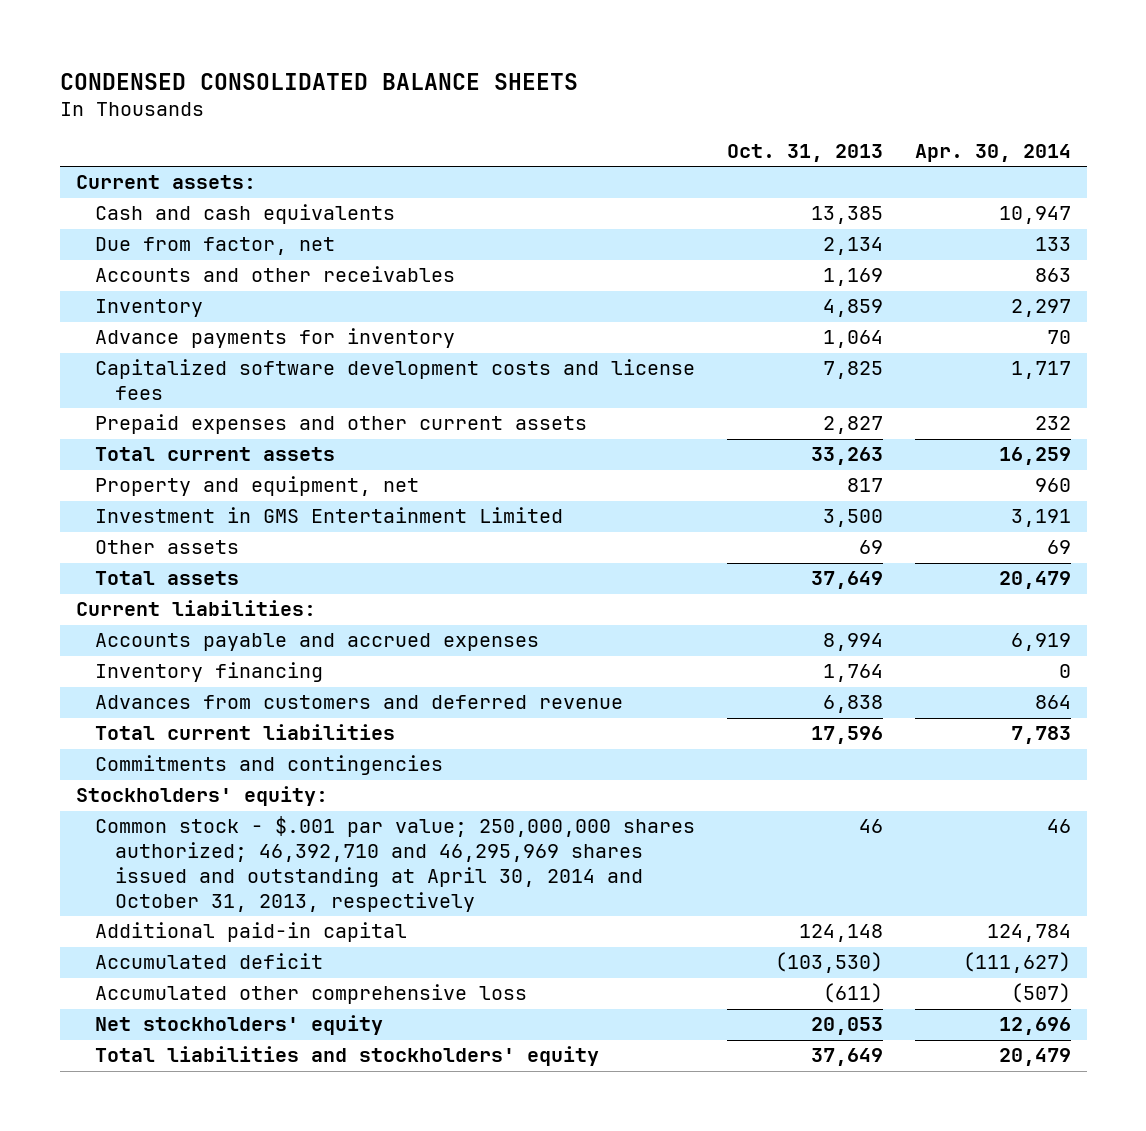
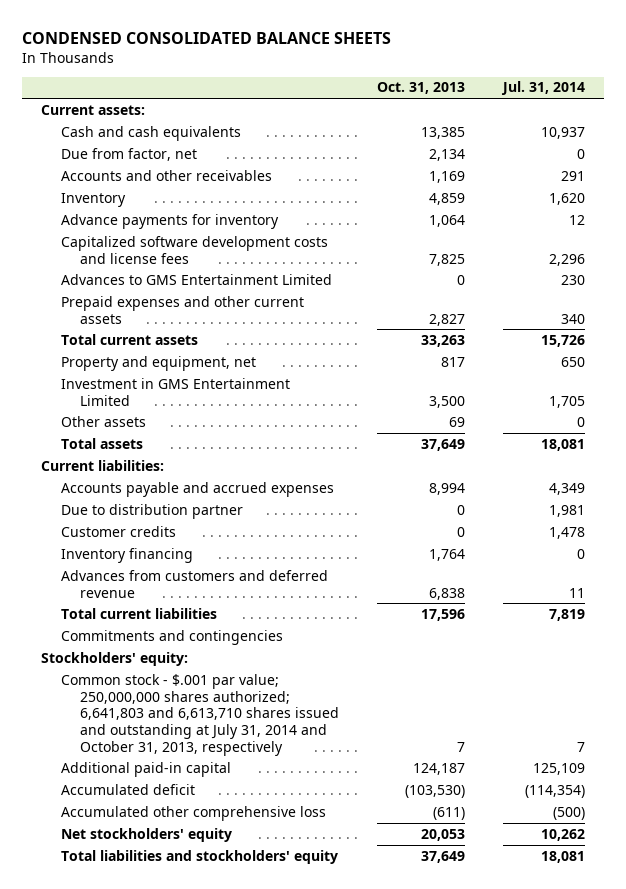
[914,143,1071,162] Apr. 30, 2014 -> none
none -> [500,81,585,96] Jul. 31, 2014
none -> [60,273,332,285] Advances to GMS Entertainment Limited
none -> [60,503,243,519] Due to distribution partner
none -> [60,525,176,537] Customer credits
[95,816,696,912] Common stock - $.001 par value; 250,000,000 shares authorized; 46,392,710 and 46,295,969 shares issued and outstanding at April 30, 2014 and October 31, 2013, respectively -> [60,673,340,756] Common stock - $.001 par value; 250,000,000 shares authorized; 6,641,803 and 6,613,710 shares issued and outstanding at July 31, 2014 and October 31, 2013, respectively
[858,819,883,834] 46 -> [456,741,465,752] 7
[798,924,883,943] 124,148 -> [412,762,465,775] 124,187

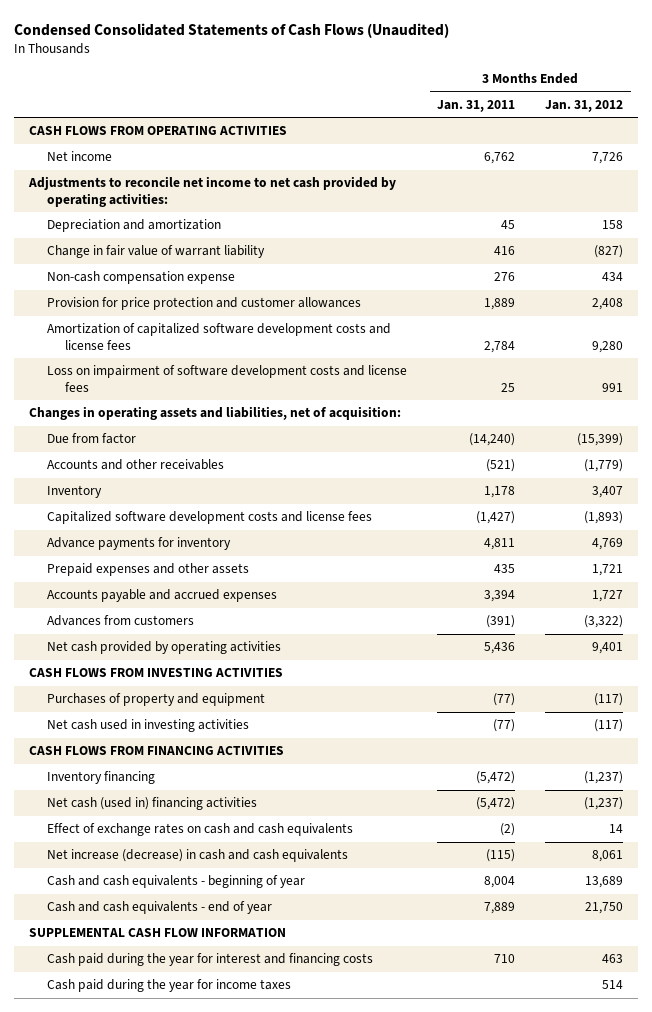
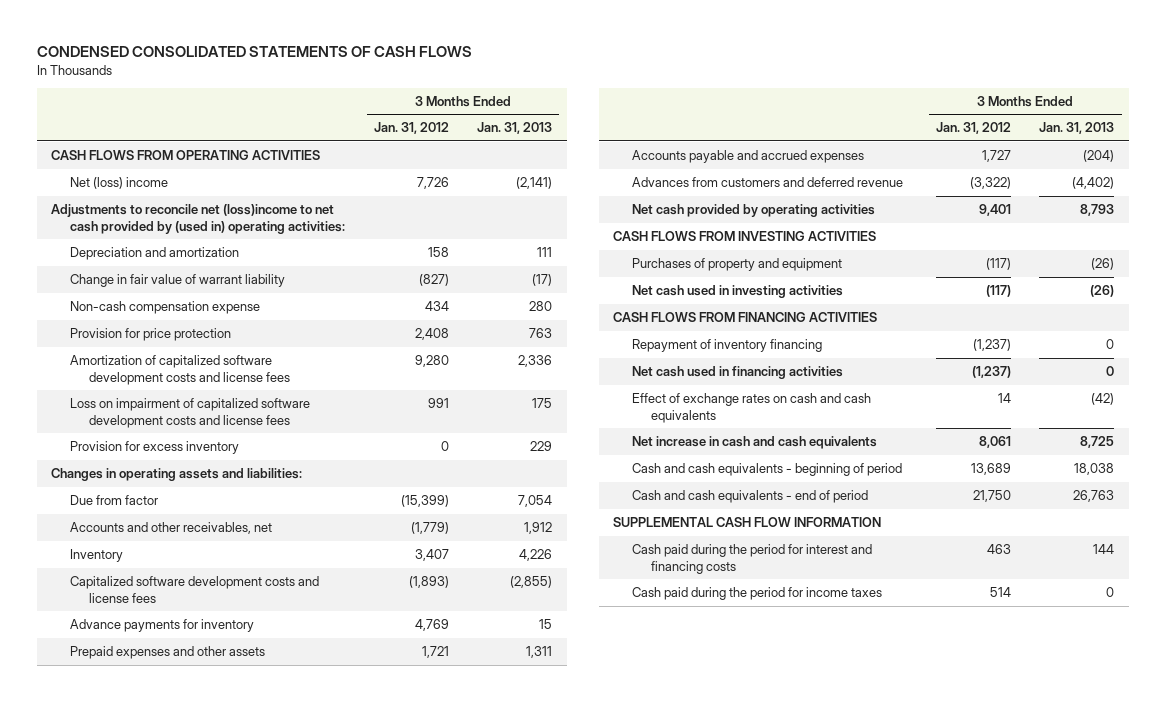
[14,22,450,38] Condensed Consolidated Statements of Cash Flows (Unaudited) -> [36,46,472,58] CONDENSED CONSOLIDATED STATEMENTS OF CASH FLOWS
[437,100,516,113] Jan. 31, 2011 -> none
none -> [477,122,553,135] Jan. 31, 2013
[47,151,113,162] Net income -> [70,177,169,190] Net (loss) income
[28,176,397,207] Adjustments to reconcile net income to net cash provided by operating activities: -> [51,204,346,234] Adjustments to reconcile net (loss)income to net cash provided by (used in) operating activities:
[47,297,362,311] Provision for price protection and customer allowances -> [70,328,232,342] Provision for price protection
[47,365,408,392] Loss on impairment of software development costs and license fees -> [70,398,311,428] Loss on impairment of capitalized software development costs and license fees
none -> [70,441,240,455] Provision for excess inventory
[29,406,402,421] Changes in operating assets and liabilities, net of acquisition: -> [51,468,303,482] Changes in operating assets and liabilities:
[47,459,225,471] Accounts and other receivables -> [70,522,273,535] Accounts and other receivables, net
[47,615,195,627] Advances from customers -> [632,177,904,188] Advances from customers and deferred revenue
[47,771,156,785] Inventory financing -> [632,339,823,353] Repayment of inventory financing
[47,797,258,811] Net cash (used in) financing activities -> [632,366,844,380] Net cash used in financing activities
[47,849,349,863] Net increase (decrease) in cash and cash equivalents -> [632,436,878,450] Net increase in cash and cash equivalents
[47,875,306,889] Cash and cash equivalents - beginning of year -> [632,463,903,477] Cash and cash equivalents - beginning of period
[47,901,273,915] Cash and cash equivalents - end of year -> [632,490,869,504] Cash and cash equivalents - end of period
[47,953,374,967] Cash paid during the year for interest and financing costs -> [632,544,873,574] Cash paid during the period for interest and financing costs
[47,979,292,993] Cash paid during the year for income taxes -> [632,587,883,601] Cash paid during the period for income taxes

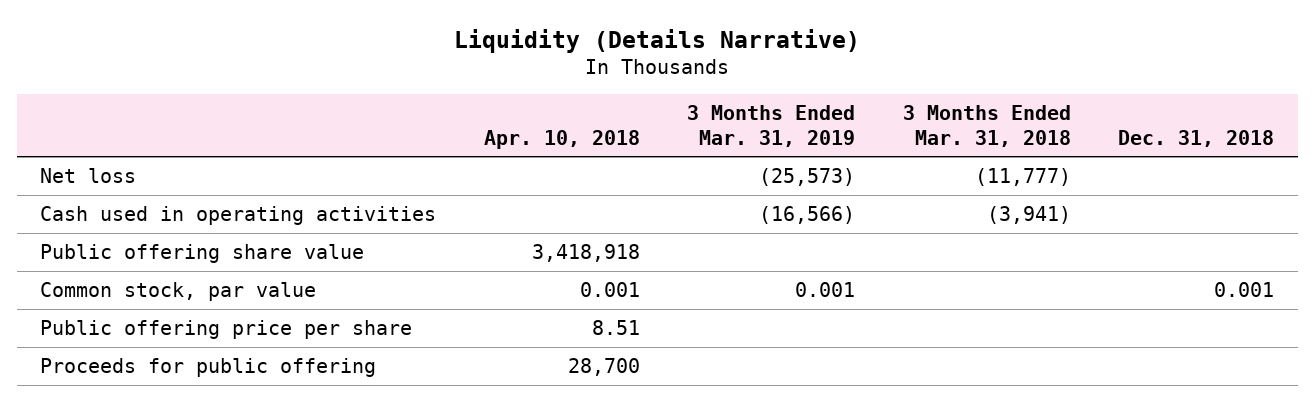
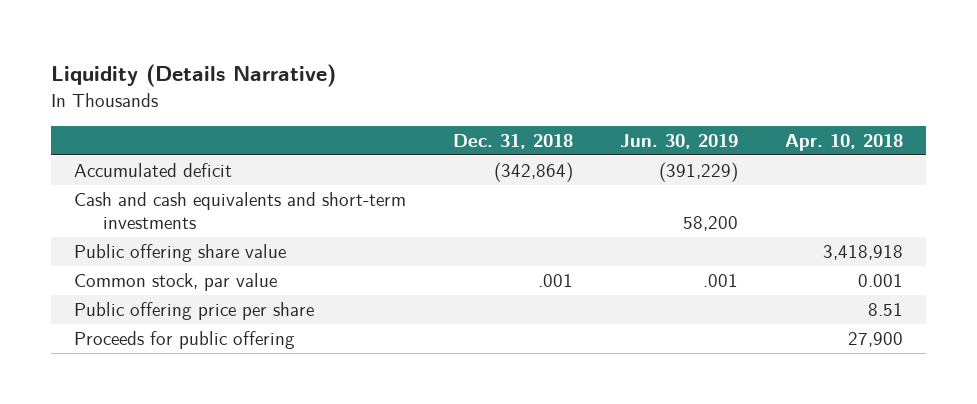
[687,105,856,147] 3 Months Ended Mar. 31, 2019 -> none
[902,105,1071,147] 3 Months Ended Mar. 31, 2018 -> none
none -> [619,134,738,150] Jun. 30, 2019
[40,168,137,184] Net loss -> none
[40,206,437,226] Cash used in operating activities -> none
none -> [74,163,233,178] Accumulated deficit
none -> [74,192,407,229] Cash and cash equivalents and short-term investments
[1214,282,1275,298] 0.001 -> [538,274,574,288] .001
[567,358,640,377] 28,700 -> [847,332,903,348] 27,900

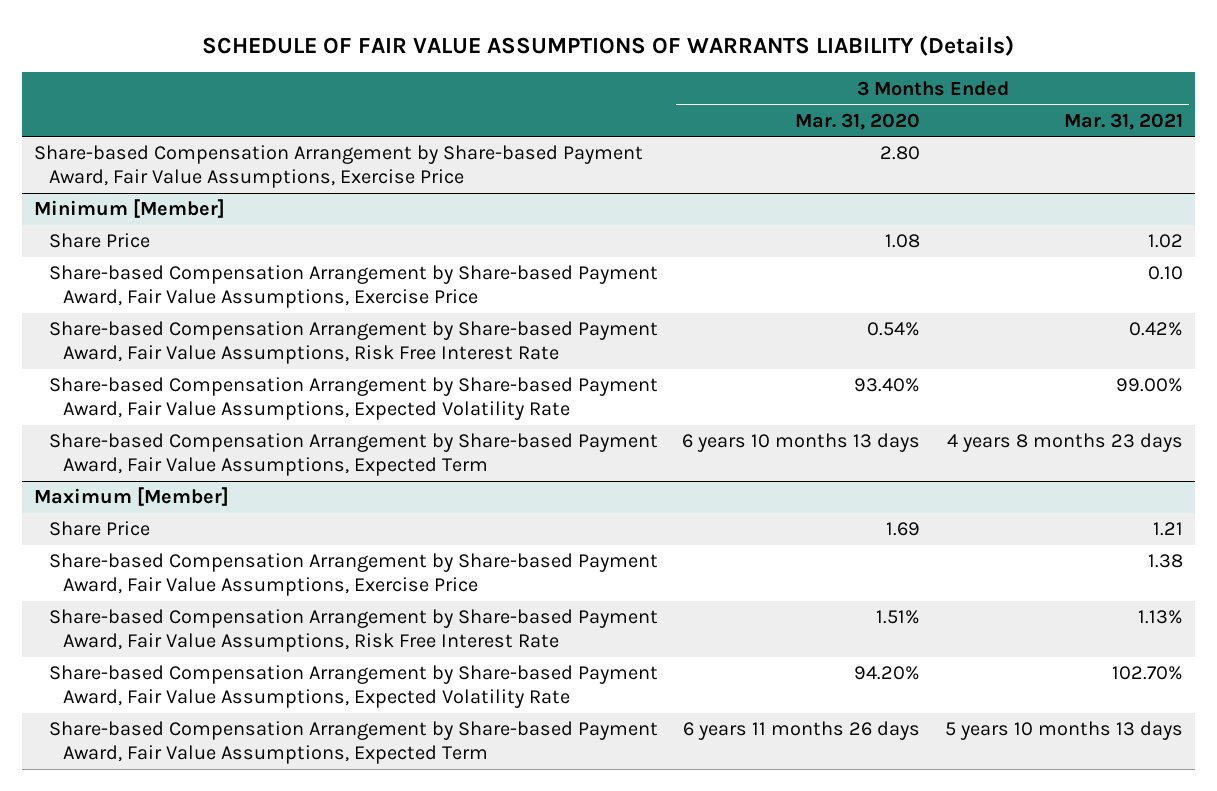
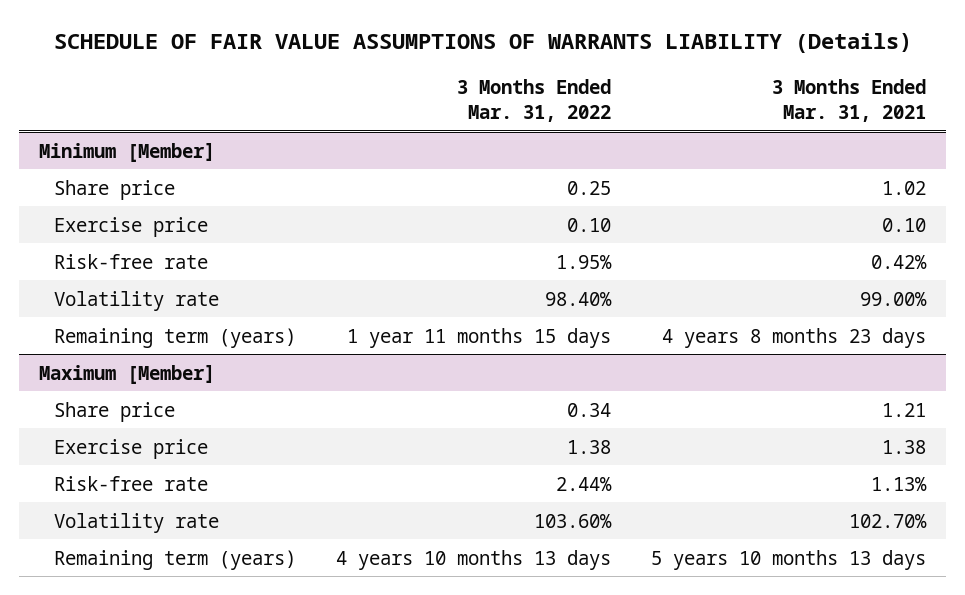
[795,112,921,130] Mar. 31, 2020 -> none
none -> [457,78,612,122] 3 Months Ended Mar. 31, 2022
[34,145,644,189] Share-based Compensation Arrangement by Share-based Payment Award, Fair Value Assumptions, Exercise Price -> none
[48,233,150,249] Share Price -> [54,179,176,200] Share price
[48,265,658,309] Share-based Compensation Arrangement by Share-based Payment Award, Fair Value Assumptions, Exercise Price -> [54,216,209,237] Exercise price
[48,321,658,365] Share-based Compensation Arrangement by Share-based Payment Award, Fair Value Assumptions, Risk Free Interest Rate -> [54,253,209,269] Risk-free rate
[48,377,658,421] Share-based Compensation Arrangement by Share-based Payment Award, Fair Value Assumptions, Expected Volatility Rate -> [54,290,220,311] Volatility rate
[48,433,658,477] Share-based Compensation Arrangement by Share-based Payment Award, Fair Value Assumptions, Expected Term -> [54,327,297,348] Remaining term (years)
[48,521,150,537] Share Price -> [54,401,176,422] Share price
[48,553,658,597] Share-based Compensation Arrangement by Share-based Payment Award, Fair Value Assumptions, Exercise Price -> [54,438,209,459] Exercise price
[48,609,658,653] Share-based Compensation Arrangement by Share-based Payment Award, Fair Value Assumptions, Risk Free Interest Rate -> [54,475,209,491] Risk-free rate
[48,665,658,709] Share-based Compensation Arrangement by Share-based Payment Award, Fair Value Assumptions, Expected Volatility Rate -> [54,512,220,533] Volatility rate
[48,721,658,765] Share-based Compensation Arrangement by Share-based Payment Award, Fair Value Assumptions, Expected Term -> [54,549,297,570] Remaining term (years)

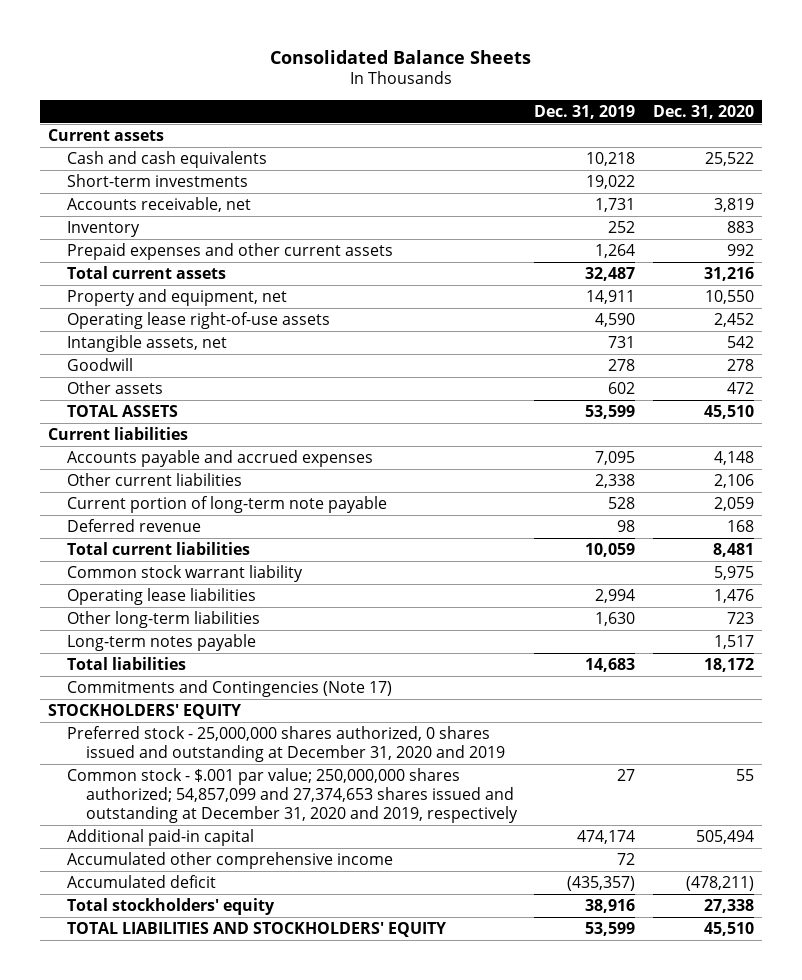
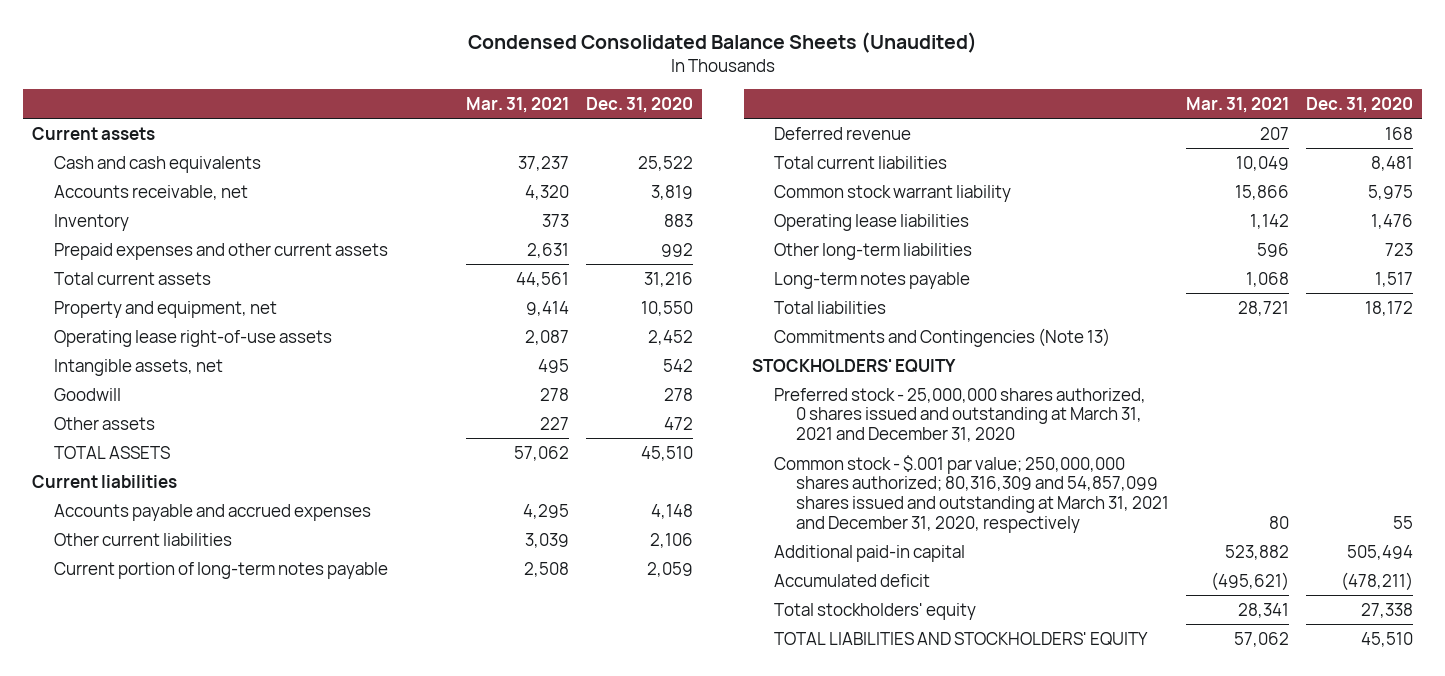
[269,49,531,64] Consolidated Balance Sheets -> [467,32,977,54] Condensed Consolidated Balance Sheets (Unaudited)
[534,104,636,119] Dec. 31, 2019 -> none
none -> [465,96,569,113] Mar. 31, 2021
[67,174,249,188] Short-term investments -> none
[67,496,388,514] Current portion of long-term note payable -> [53,561,388,579] Current portion of long-term notes payable
[67,680,393,698] Commitments and Contingencies (Note 17) -> [773,327,1110,347] Commitments and Contingencies (Note 13)
[67,726,505,763] Preferred stock - 25,000,000 shares authorized, 0 shares issued and outstanding at December 31, 2020 and 2019 -> [773,387,1146,443] Preferred stock - 25,000,000 shares authorized, 0 shares issued and outstanding at March 31, 2021 and December 31, 2020
[67,768,518,824] Common stock - $.001 par value; 250,000,000 shares authorized; 54,857,099 and 27,374,653 shares issued and outstanding at December 31, 2020 and 2019, respectively -> [773,454,1169,533] Common stock - $.001 par value; 250,000,000 shares authorized; 80,316,309 and 54,857,099 shares issued and outstanding at March 31, 2021 and December 31, 2020, respectively
[67,852,394,870] Accumulated other comprehensive income -> none

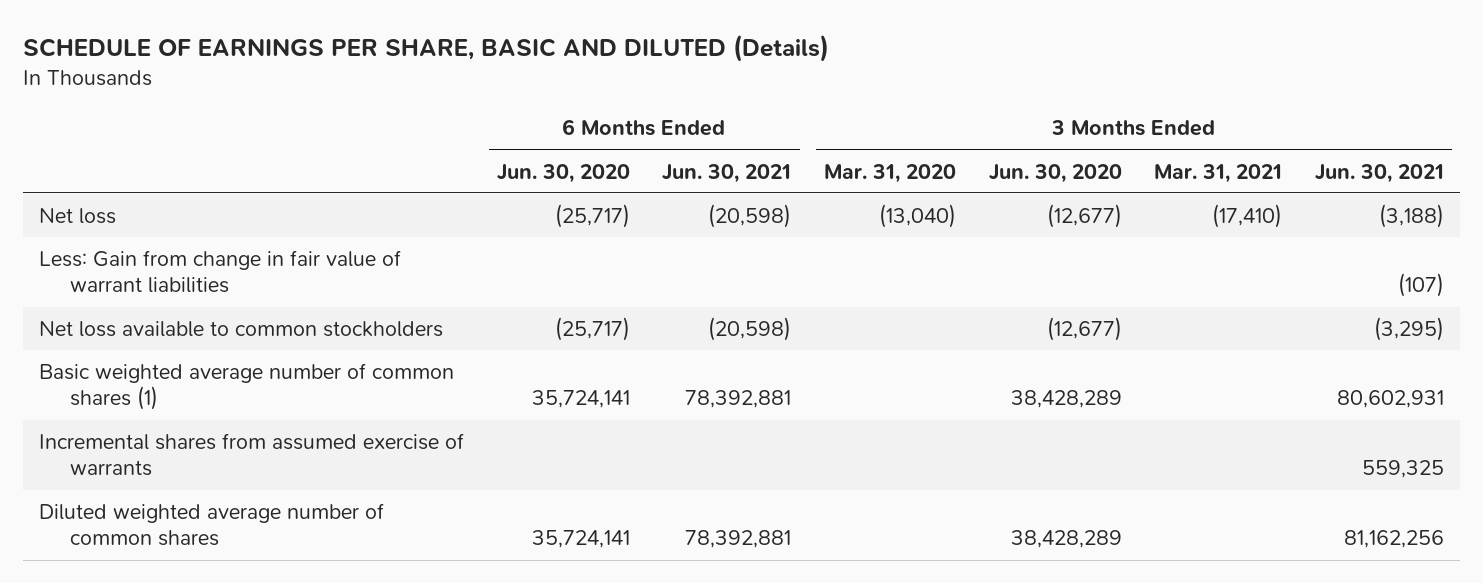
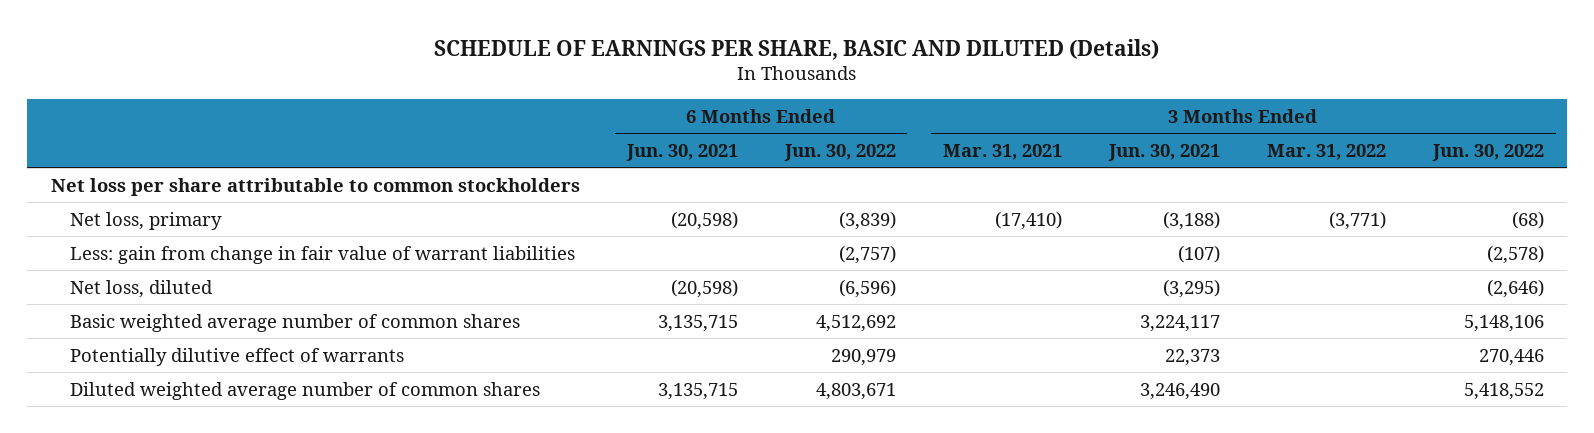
[496,163,630,183] Jun. 30, 2020 -> none
[823,163,956,183] Mar. 31, 2020 -> none
[988,163,1122,183] Jun. 30, 2020 -> none
none -> [783,143,896,161] Jun. 30, 2022
none -> [1266,143,1386,160] Mar. 31, 2022
none -> [1431,143,1544,161] Jun. 30, 2022
none -> [50,177,580,196] Net loss per share attributable to common stockholders
[39,207,117,224] Net loss -> [69,211,222,230] Net loss, primary
[39,249,402,294] Less: Gain from change in fair value of warrant liabilities -> [69,245,575,264] Less: gain from change in fair value of warrant liabilities
[39,320,444,337] Net loss available to common stockholders -> [69,279,213,298] Net loss, diluted
[39,362,455,411] Basic weighted average number of common shares (1) -> [69,313,520,332] Basic weighted average number of common shares
[685,390,792,409] 78,392,881 -> [657,314,738,332] 3,135,715
[1336,390,1444,409] 80,602,931 -> [1139,314,1220,332] 3,224,117
[39,432,465,477] Incremental shares from assumed exercise of warrants -> [69,347,404,366] Potentially dilutive effect of warrants
[1361,460,1444,479] 559,325 -> [1164,348,1220,366] 22,373
[685,530,792,549] 78,392,881 -> [657,382,738,400] 3,135,715
[1343,530,1444,549] 81,162,256 -> [1139,382,1220,400] 3,246,490

